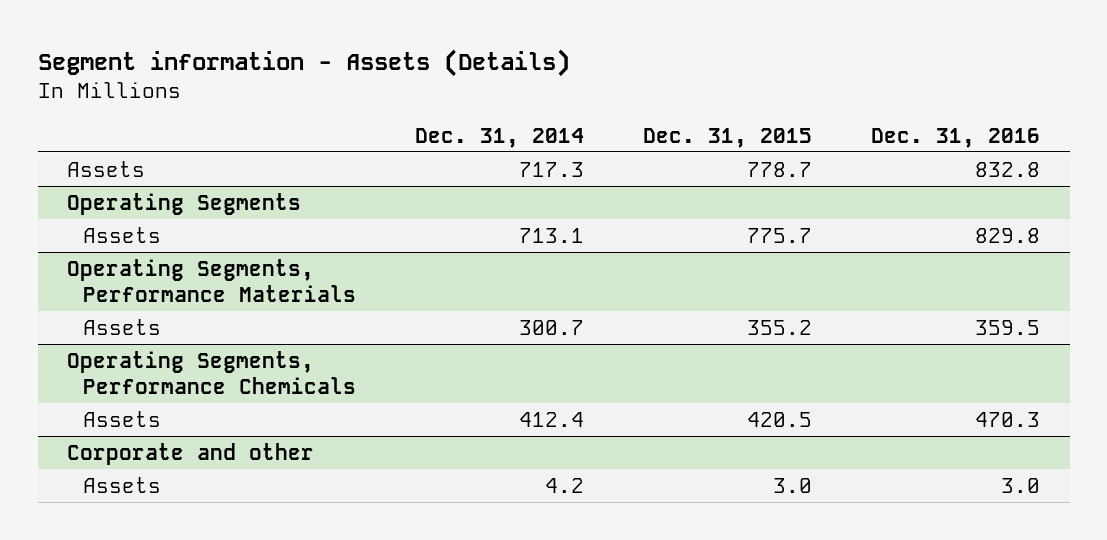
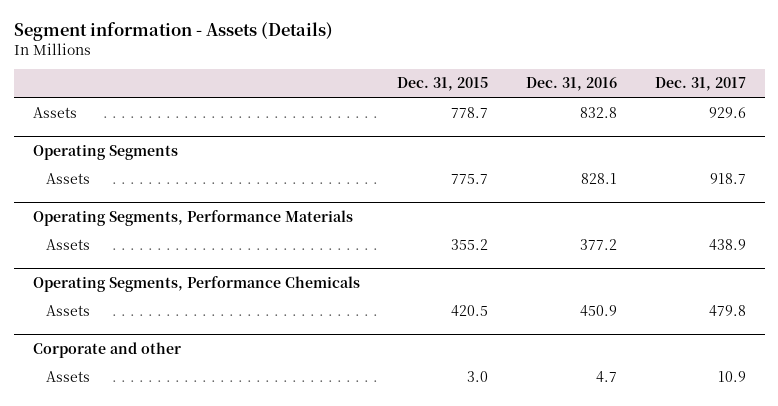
[415,127,585,148] Dec. 31, 2014 -> none
none -> [654,77,746,92] Dec. 31, 2017
[975,227,1041,243] 829.8 -> [581,173,618,185] 828.1
[975,319,1041,335] 359.5 -> [580,239,618,251] 377.2
[975,411,1041,427] 470.3 -> [580,305,618,317] 450.9
[1001,477,1041,493] 3.0 -> [596,371,618,383] 4.7

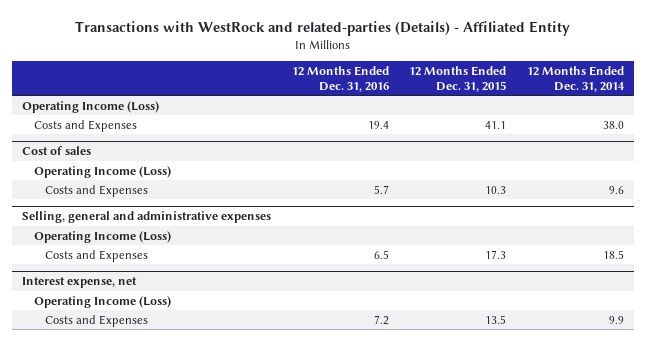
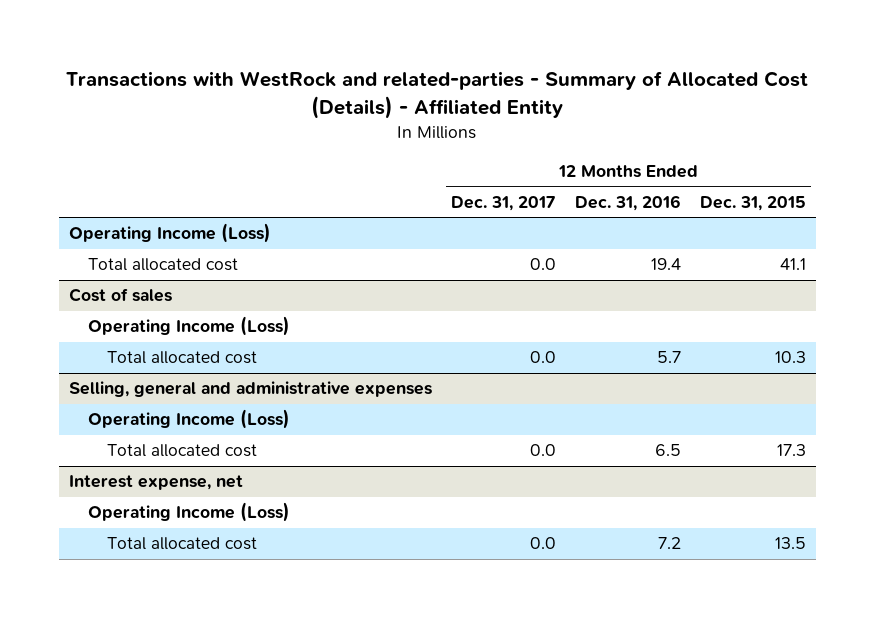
[75,20,571,36] Transactions with WestRock and related-parties (Details) - Affiliated Entity -> [66,71,809,119] Transactions with WestRock and related-parties - Summary of Allocated Cost (Details) - Affiliated Entity
[526,66,625,92] 12 Months Ended Dec. 31, 2014 -> none
none -> [450,195,556,211] Dec. 31, 2017
[33,119,137,132] Costs and Expenses -> [87,258,238,272] Total allocated cost
[45,184,149,197] Costs and Expenses -> [107,351,258,365] Total allocated cost
[45,249,149,262] Costs and Expenses -> [107,444,258,458] Total allocated cost
[45,314,149,327] Costs and Expenses -> [107,537,258,551] Total allocated cost

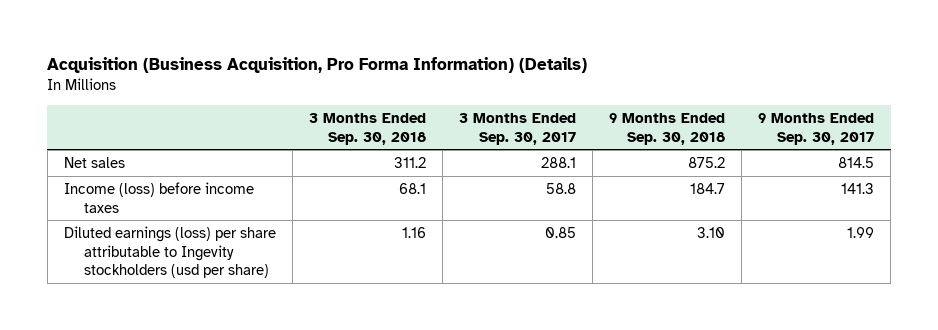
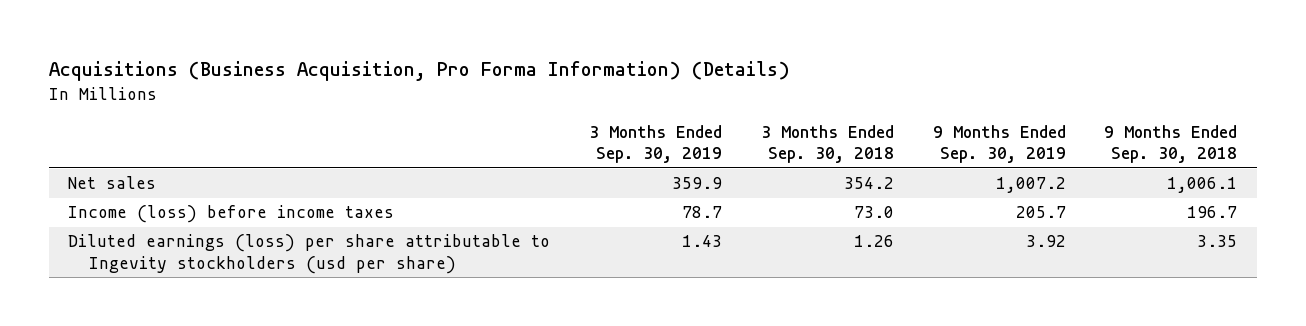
[47,57,588,74] Acquisition (Business Acquisition, Pro Forma Information) (Details) -> [49,61,791,82] Acquisitions (Business Acquisition, Pro Forma Information) (Details)
[458,112,576,145] 3 Months Ended Sep. 30, 2017 -> none
[758,112,875,145] 9 Months Ended Sep. 30, 2017 -> none
none -> [589,124,723,164] 3 Months Ended Sep. 30, 2019
none -> [932,124,1066,164] 9 Months Ended Sep. 30, 2019
[393,156,426,168] 311.2 -> [843,177,894,190] 354.2
[688,156,726,168] 875.2 -> [1167,177,1238,194] 1,006.1
[398,182,426,194] 68.1 -> [853,206,894,219] 73.0
[690,182,726,194] 184.7 -> [1187,206,1238,219] 196.7
[401,226,426,238] 1.16 -> [853,235,894,248] 1.26
[697,226,726,238] 3.10 -> [1197,235,1238,248] 3.35

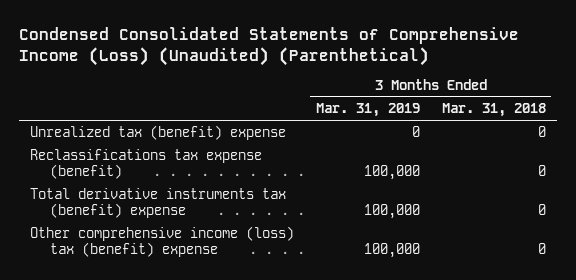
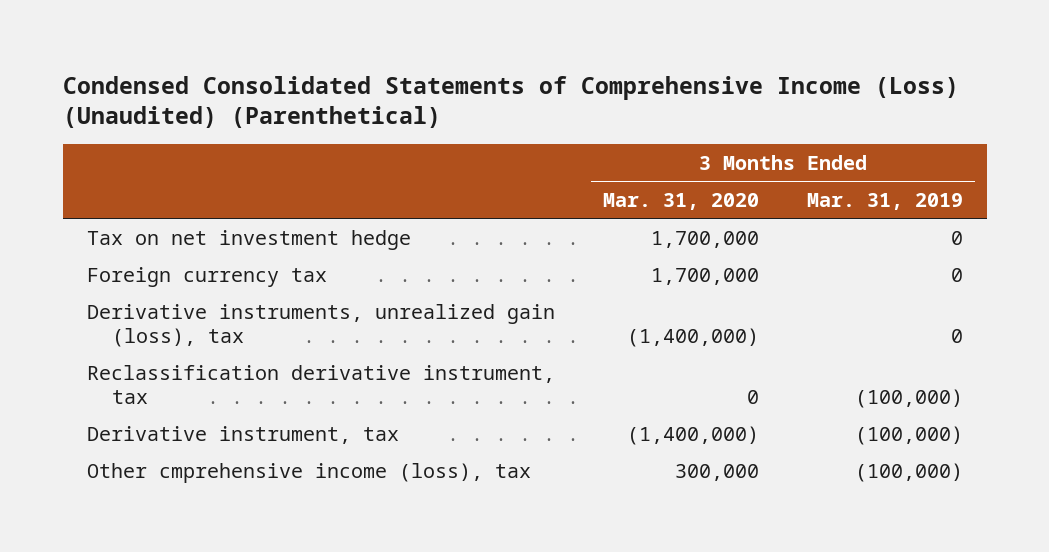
[441,103,546,118] Mar. 31, 2018 -> none
none -> [602,193,759,211] Mar. 31, 2020
none -> [86,229,411,250] Tax on net investment hedge
none -> [86,266,327,287] Foreign currency tax
[29,125,286,141] Unrealized tax (benefit) expense -> [86,303,555,347] Derivative instruments, unrealized gain (loss), tax
[29,149,262,180] Reclassifications tax expense (benefit) -> [86,364,555,404] Reclassification derivative instrument, tax
[363,165,420,181] 100,000 -> [854,388,963,408] (100,000)
[29,188,286,219] Total derivative instruments tax (benefit) expense -> [86,425,399,444] Derivative instrument, tax
[363,204,420,220] 100,000 -> [854,425,963,445] (100,000)
[29,226,294,258] Other comprehensive income (loss) tax (benefit) expense -> [86,462,531,483] Other cmprehensive income (loss), tax
[363,243,420,259] 100,000 -> [854,462,963,482] (100,000)

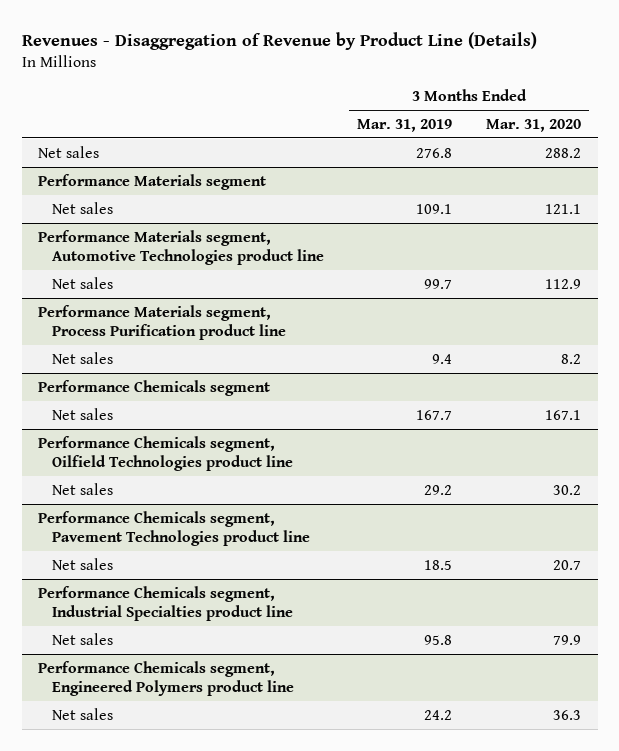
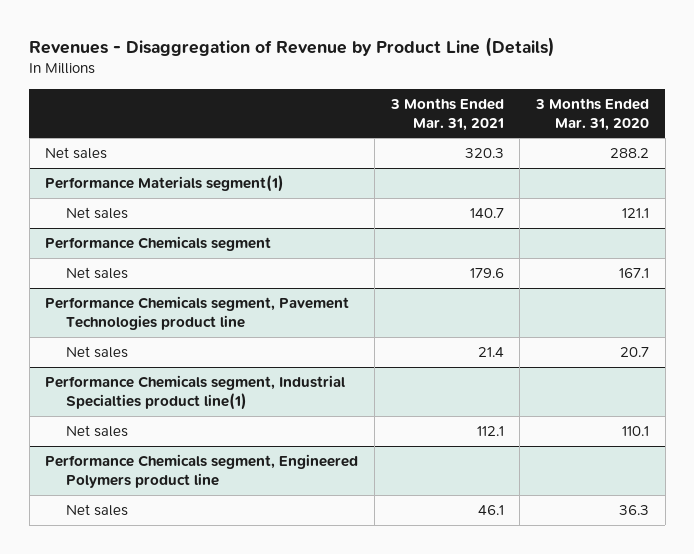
[357,118,453,132] Mar. 31, 2019 -> none
none -> [389,97,504,131] 3 Months Ended Mar. 31, 2021
[38,173,267,190] Performance Materials segment -> [45,175,285,193] Performance Materials segment(1)
[38,229,324,265] Performance Materials segment, Automotive Technologies product line -> none
[51,276,113,289] Net sales -> none
[38,304,286,340] Performance Materials segment, Process Purification product line -> none
[51,351,113,364] Net sales -> none
[38,435,293,471] Performance Chemicals segment, Oilfield Technologies product line -> none
[51,482,113,495] Net sales -> none
[38,585,293,621] Performance Chemicals segment, Industrial Specialties product line -> [45,375,346,411] Performance Chemicals segment, Industrial Specialties product line(1)
[552,634,581,645] 79.9 -> [622,426,650,437] 110.1

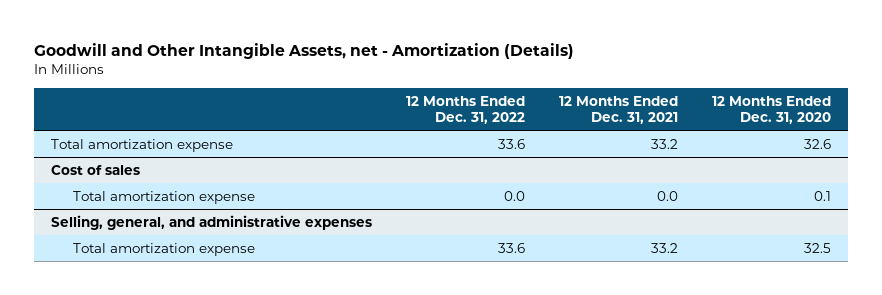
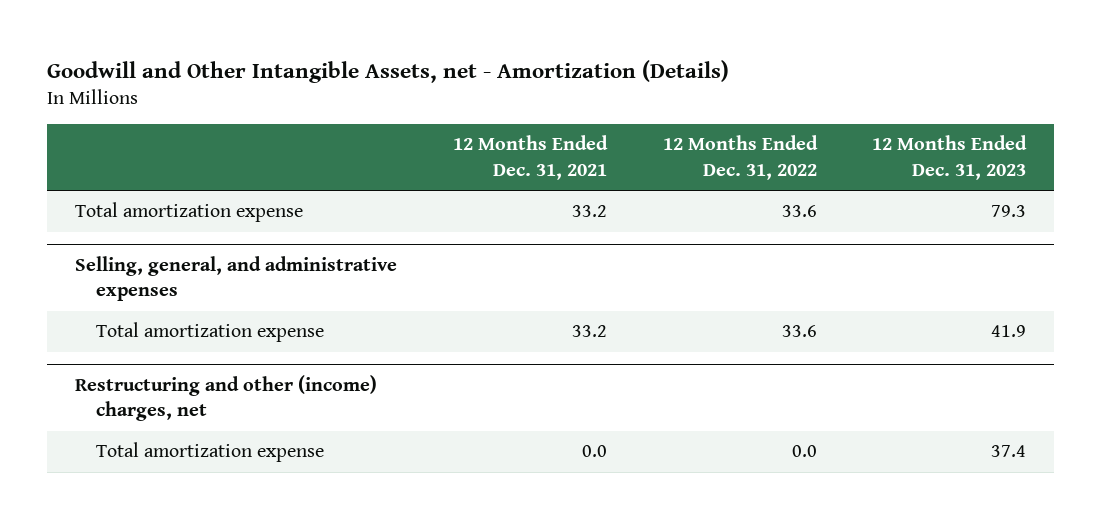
[711,95,831,125] 12 Months Ended Dec. 31, 2020 -> none
none -> [872,135,1028,180] 12 Months Ended Dec. 31, 2023
[51,164,141,175] Cost of sales -> none
[72,190,255,204] Total amortization expense -> none
none -> [75,375,378,422] Restructuring and other (income) charges, net
none -> [96,442,325,463] Total amortization expense

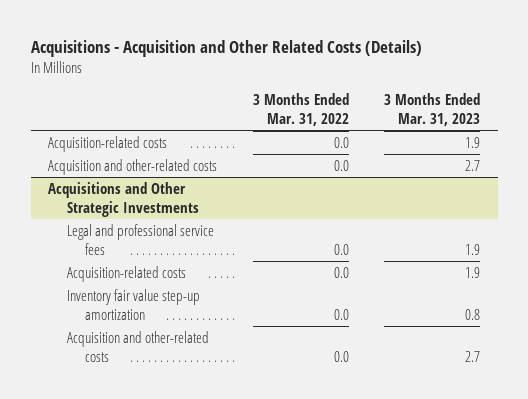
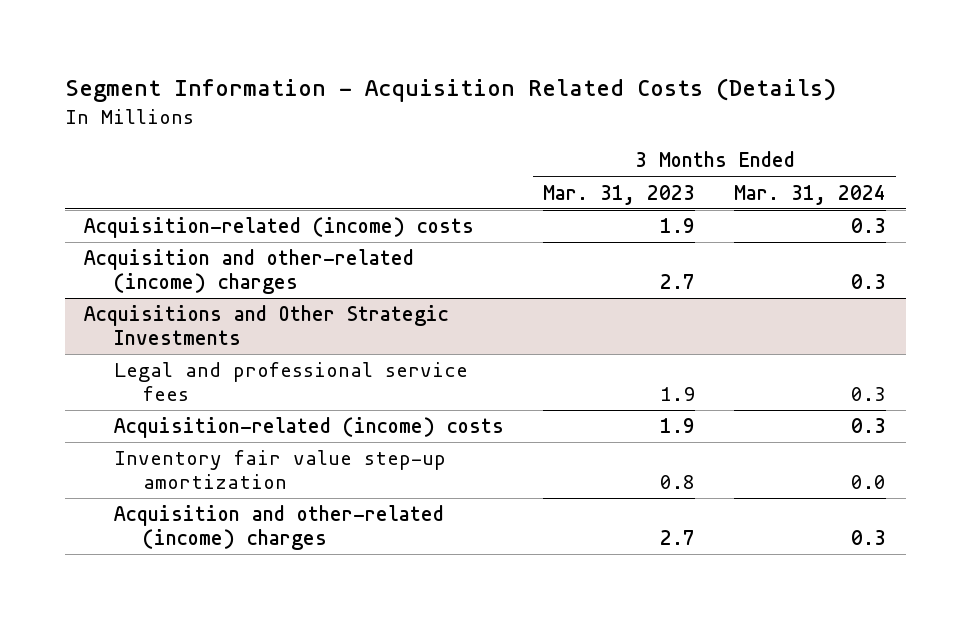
[30,40,422,58] Acquisitions - Acquisition and Other Related Costs (Details) -> [64,78,836,103] Segment Information - Acquisition Related Costs (Details)
[252,92,349,126] 3 Months Ended Mar. 31, 2022 -> none
none -> [734,184,887,205] Mar. 31, 2024
[48,135,168,152] Acquisition-related costs -> [84,217,475,239] Acquisition-related (income) costs
[48,158,218,175] Acquisition and other-related costs -> [84,249,415,294] Acquisition and other-related (income) charges
[66,265,186,282] Acquisition-related costs -> [113,417,504,439] Acquisition-related (income) costs
[66,330,209,362] Acquisition and other-related costs -> [113,505,444,550] Acquisition and other-related (income) charges

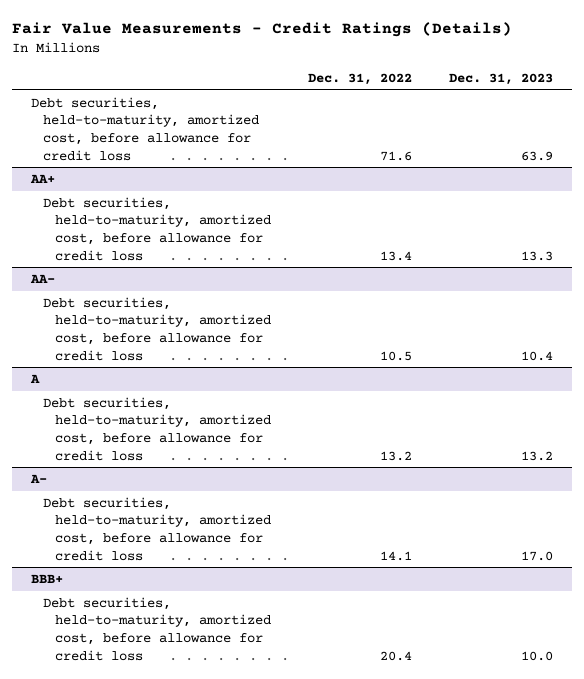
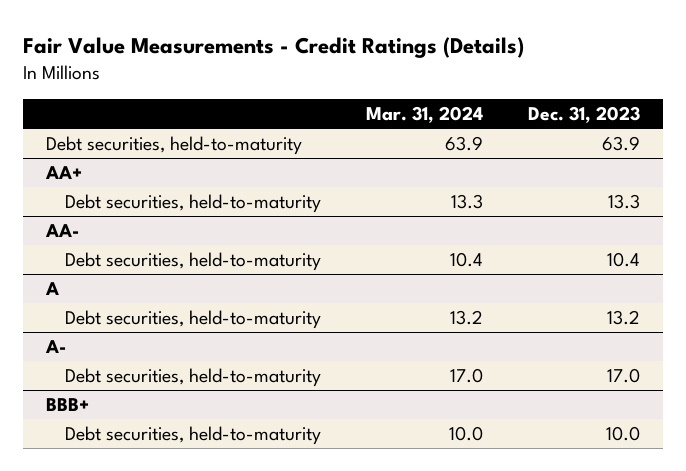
[307,72,412,85] Dec. 31, 2022 -> none
none -> [366,105,484,123] Mar. 31, 2024
[30,96,259,161] Debt securities, held-to-maturity, amortized cost, before allowance for credit loss -> [45,136,302,156] Debt securities, held-to-maturity
[42,196,271,261] Debt securities, held-to-maturity, amortized cost, before allowance for credit loss -> [65,194,322,214] Debt securities, held-to-maturity
[42,296,271,361] Debt securities, held-to-maturity, amortized cost, before allowance for credit loss -> [65,252,322,272] Debt securities, held-to-maturity
[42,396,271,461] Debt securities, held-to-maturity, amortized cost, before allowance for credit loss -> [65,310,322,330] Debt securities, held-to-maturity
[42,496,271,561] Debt securities, held-to-maturity, amortized cost, before allowance for credit loss -> [65,368,322,388] Debt securities, held-to-maturity
[42,596,271,661] Debt securities, held-to-maturity, amortized cost, before allowance for credit loss -> [65,426,322,446] Debt securities, held-to-maturity

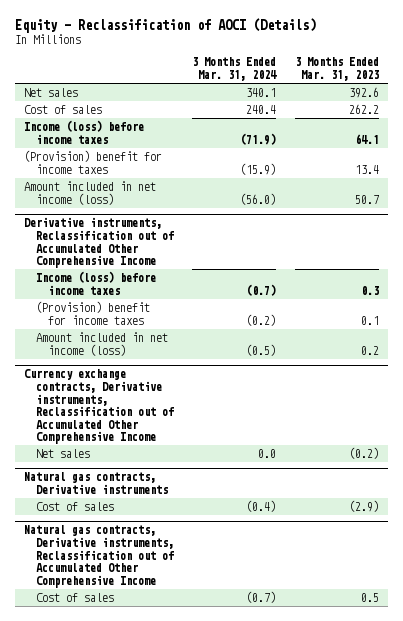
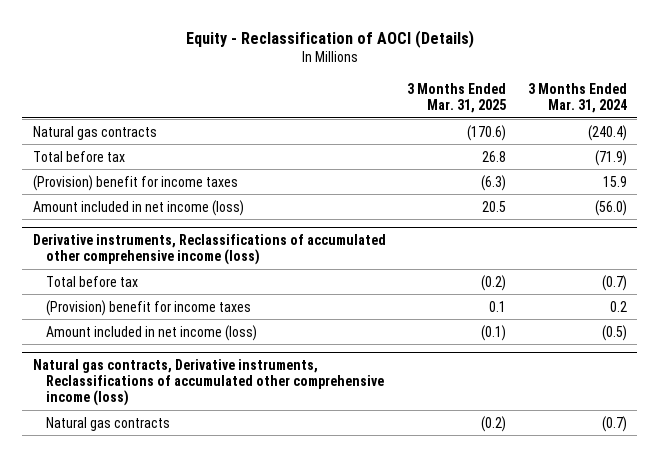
[294,57,379,82] 3 Months Ended Mar. 31, 2023 -> none
none -> [407,82,507,114] 3 Months Ended Mar. 31, 2025
[24,88,79,98] Net sales -> none
[24,105,103,115] Cost of sales -> none
none -> [32,125,157,140] Natural gas contracts
[24,120,145,144] Income (loss) before income taxes -> [32,150,125,162] Total before tax
[240,162,277,175] (15.9) -> [602,175,627,187] 15.9
[24,217,175,269] Derivative instruments, Reclassification out of Accumulated Other Comprehensive Income -> [32,233,386,265] Derivative instruments, Reclassifications of accumulated other comprehensive income (loss)
[36,271,157,295] Income (loss) before income taxes -> [46,275,139,287] Total before tax
[246,313,277,326] (0.2) -> [609,300,627,312] 0.2
[24,369,175,445] Currency exchange contracts, Derivative instruments, Reclassification out of Accumulated Other Comprehensive Income -> none
[36,449,91,459] Net sales -> none
[24,472,169,495] Natural gas contracts, Derivative instruments -> none
[36,502,115,512] Cost of sales -> none
[36,593,115,603] Cost of sales -> none
[24,525,175,588] Natural gas contracts, Derivative instruments, Reclassification out of Accumulated Other Comprehensive Income -> [32,358,385,407] Natural gas contracts, Derivative instruments, Reclassifications of accumulated other comprehensive income (loss)
none -> [46,416,171,431] Natural gas contracts

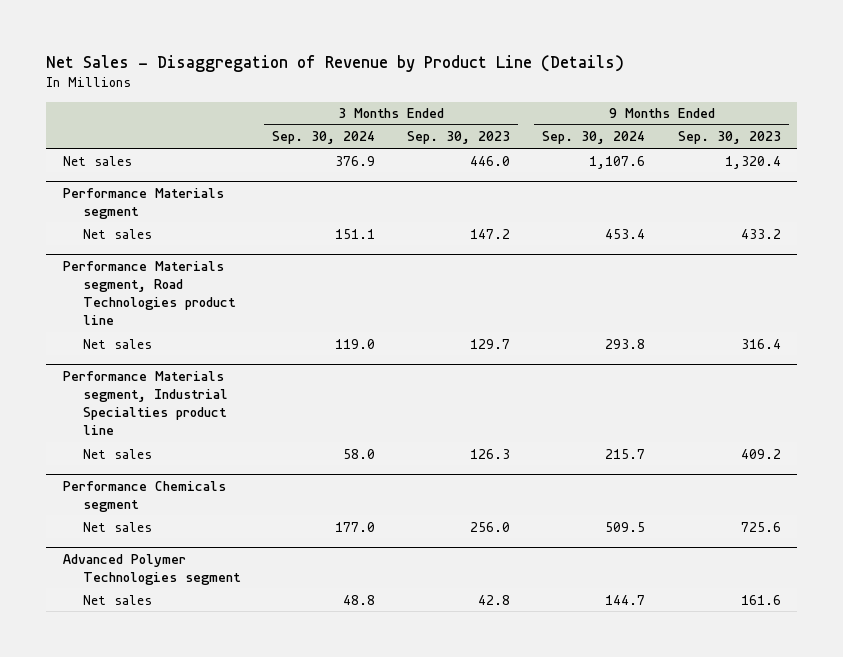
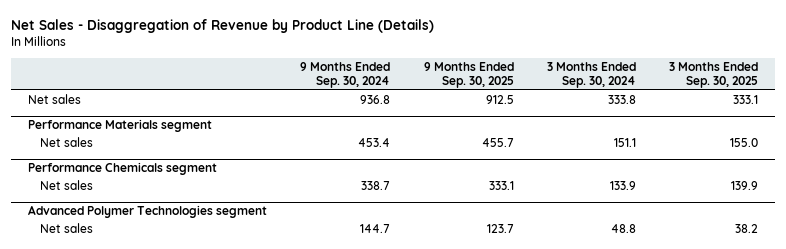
[407,131,511,145] Sep. 30, 2023 -> none
[677,131,781,145] Sep. 30, 2023 -> none
none -> [423,62,514,89] 9 Months Ended Sep. 30, 2025
none -> [669,62,759,89] 3 Months Ended Sep. 30, 2025
[334,155,375,166] 376.9 -> [607,95,636,105] 333.8
[589,155,646,169] 1,107.6 -> [360,95,391,105] 936.8
[62,260,236,326] Performance Materials segment, Road Technologies product line -> none
[82,338,152,349] Net sales -> none
[62,370,228,436] Performance Materials segment, Industrial Specialties product line -> none
[82,448,152,459] Net sales -> none
[334,521,375,532] 177.0 -> [609,181,636,191] 133.9
[605,521,646,532] 509.5 -> [361,181,391,191] 338.7

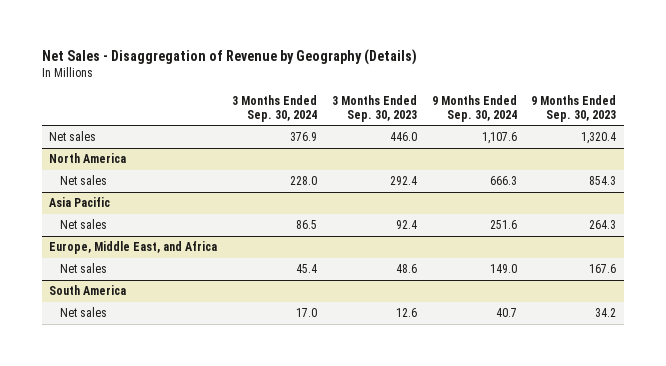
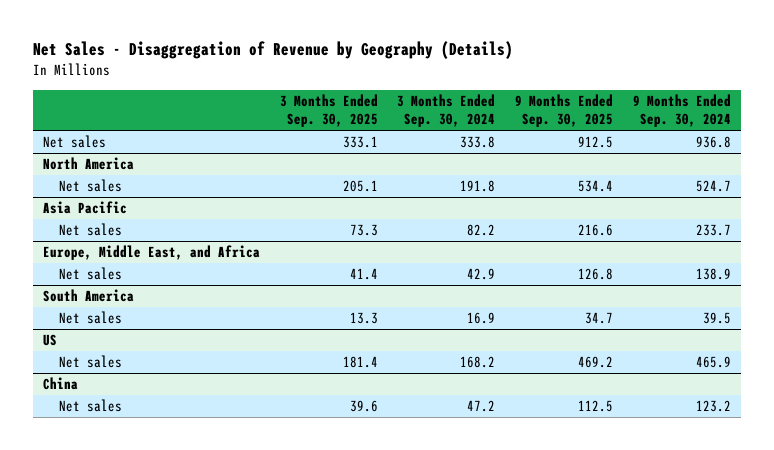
[331,94,417,122] 3 Months Ended Sep. 30, 2023 -> none
[531,94,617,122] 9 Months Ended Sep. 30, 2023 -> none
none -> [279,94,378,128] 3 Months Ended Sep. 30, 2025
none -> [515,94,614,128] 9 Months Ended Sep. 30, 2025
[290,132,318,142] 376.9 -> [460,136,496,149] 333.8
[481,132,517,145] 1,107.6 -> [696,136,732,149] 936.8
[290,176,318,186] 228.0 -> [460,180,496,193] 191.8
[489,176,517,186] 666.3 -> [696,180,732,193] 524.7
[296,220,318,230] 86.5 -> [467,224,496,237] 82.2
[489,220,517,230] 251.6 -> [696,224,732,237] 233.7
[296,264,318,274] 45.4 -> [467,268,496,281] 42.9
[489,264,517,274] 149.0 -> [696,268,732,281] 138.9
[296,308,318,318] 17.0 -> [467,312,496,325] 16.9
[495,308,517,318] 40.7 -> [703,312,732,325] 39.5
none -> [42,334,57,347] US
none -> [58,355,122,369] Net sales
none -> [42,377,78,391] China
none -> [58,399,122,413] Net sales

